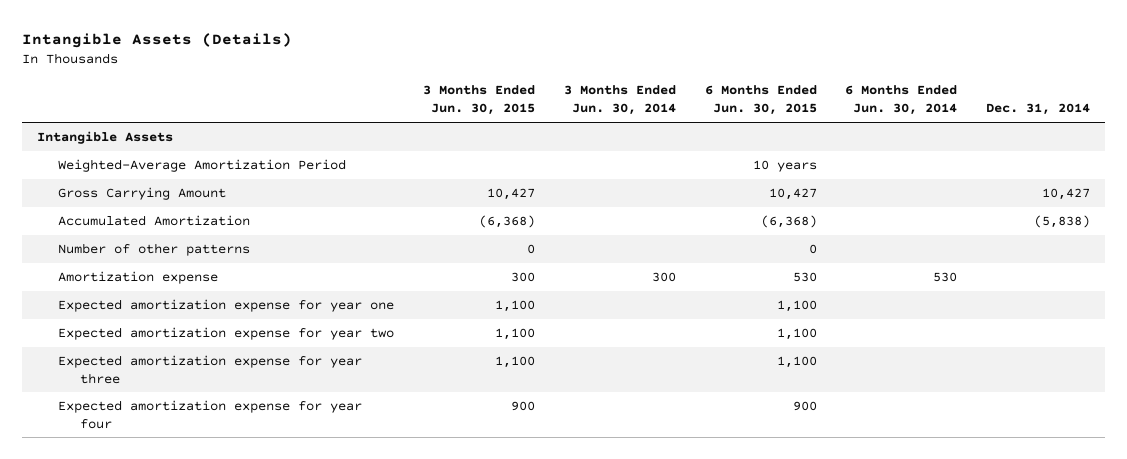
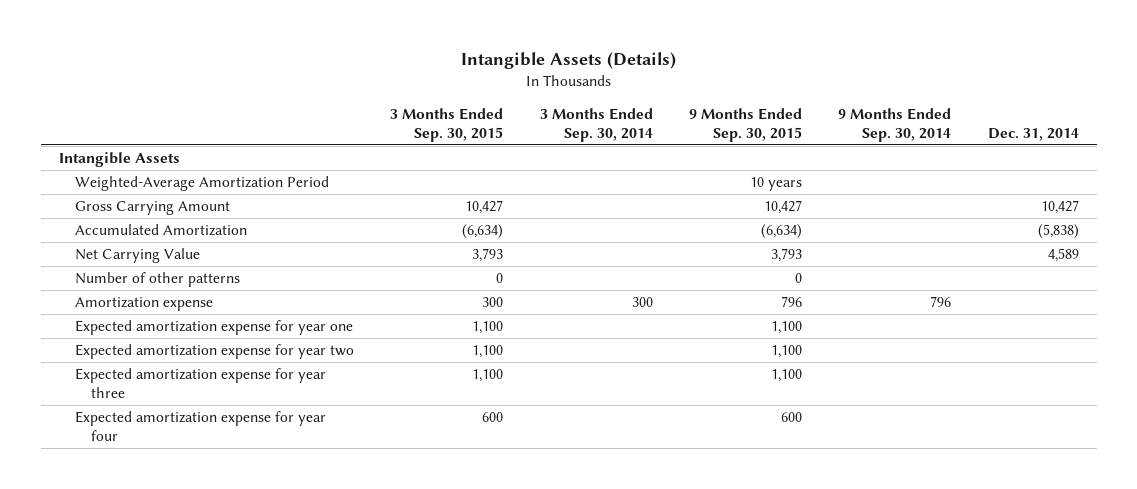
[423,85,536,116] 3 Months Ended Jun. 30, 2015 -> none
[563,85,676,116] 3 Months Ended Jun. 30, 2014 -> none
[704,85,817,116] 6 Months Ended Jun. 30, 2015 -> none
[845,85,958,116] 6 Months Ended Jun. 30, 2014 -> none
none -> [390,107,504,142] 3 Months Ended Sep. 30, 2015
none -> [539,107,653,142] 3 Months Ended Sep. 30, 2014
none -> [689,107,803,142] 9 Months Ended Sep. 30, 2015
none -> [838,107,952,142] 9 Months Ended Sep. 30, 2014
none -> [75,248,201,264] Net Carrying Value

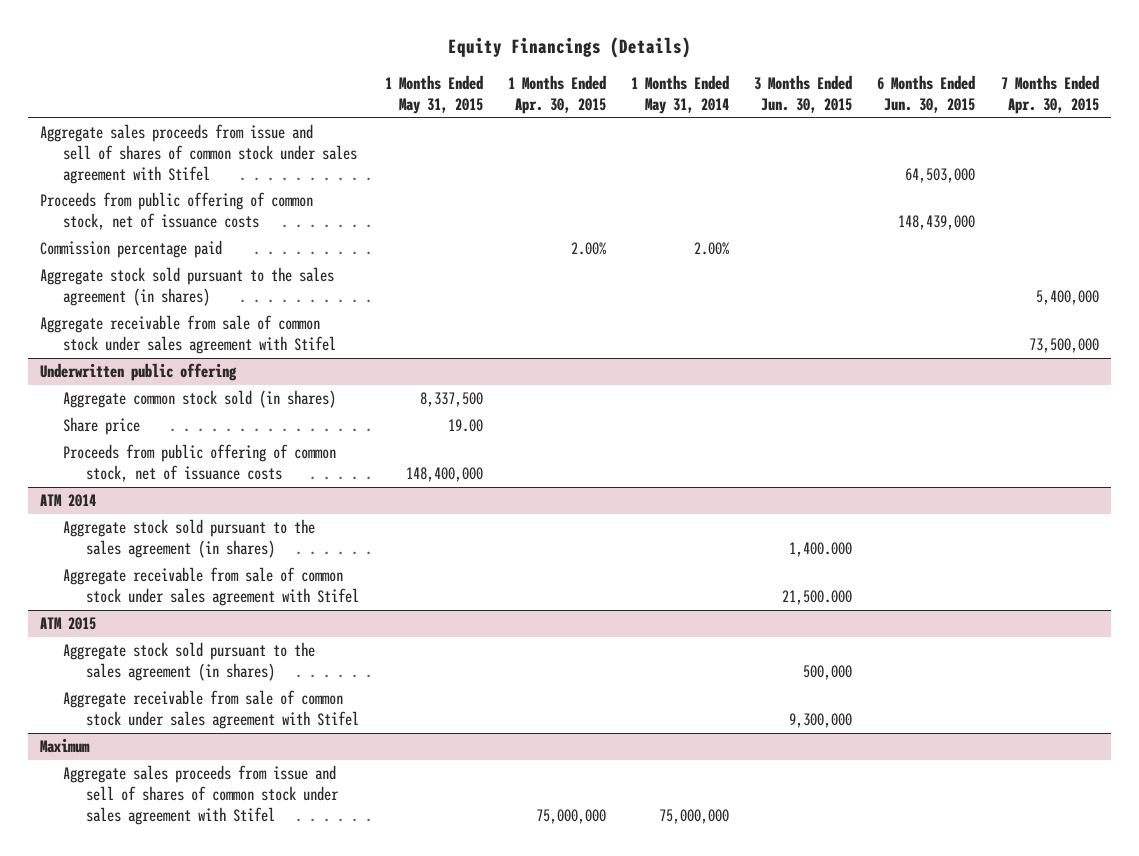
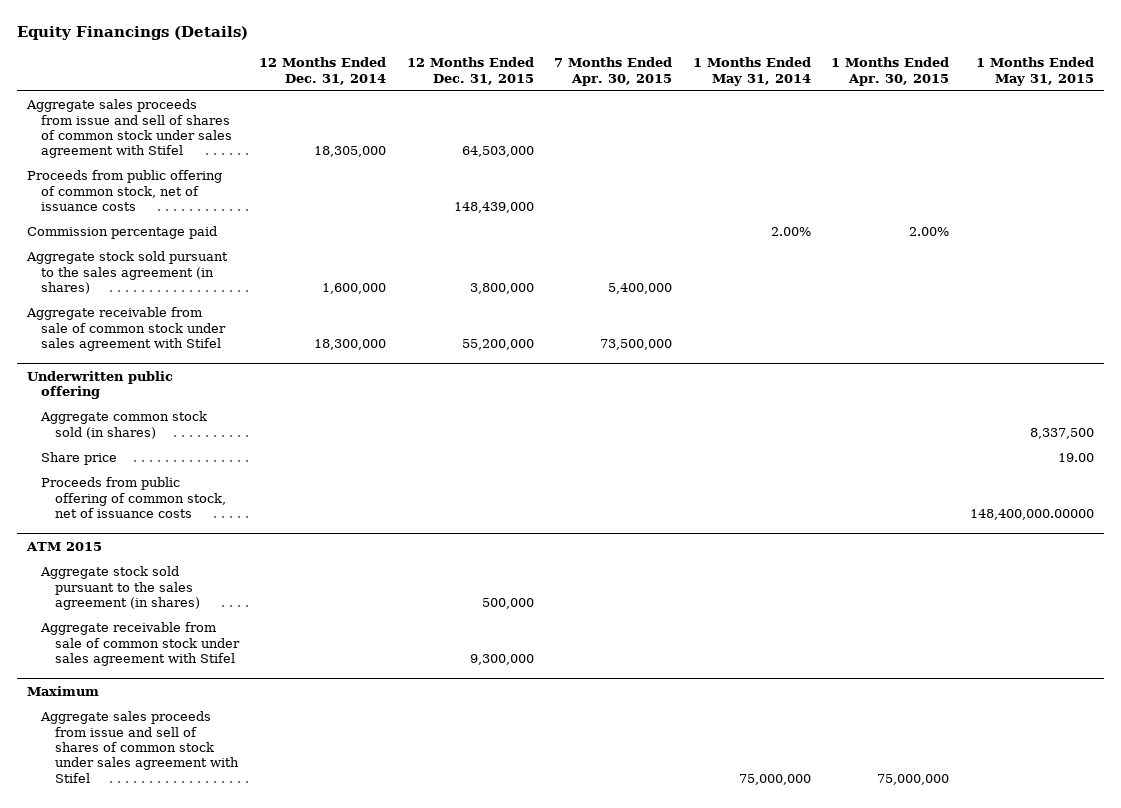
[754,75,853,113] 3 Months Ended Jun. 30, 2015 -> none
[877,75,976,113] 6 Months Ended Jun. 30, 2015 -> none
none -> [259,57,387,85] 12 Months Ended Dec. 31, 2014
none -> [406,57,534,85] 12 Months Ended Dec. 31, 2015
[40,494,97,508] ATM 2014 -> none
[63,519,316,559] Aggregate stock sold pursuant to the sales agreement (in shares) -> none
[63,567,360,607] Aggregate receivable from sale of common stock under sales agreement with Stifel -> none
[405,467,483,483] 148,400,000 -> [970,509,1095,521] 148,400,000.00000

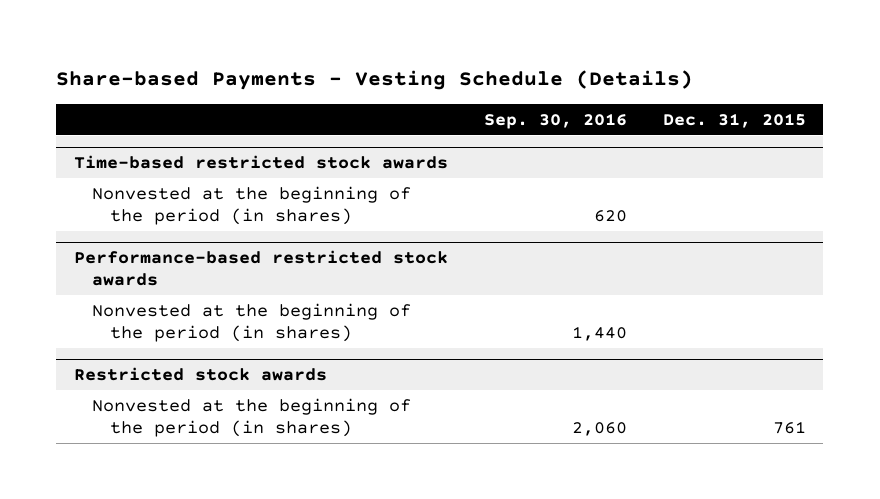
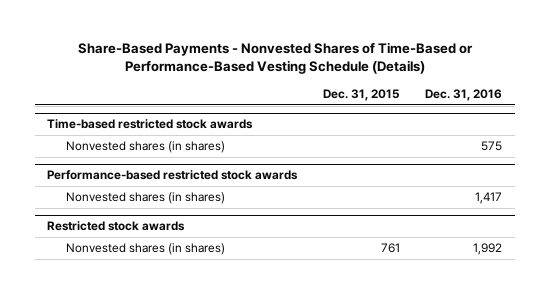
[56,70,694,91] Share-based Payments - Vesting Schedule (Details) -> [77,42,473,75] Share-Based Payments - Nonvested Shares of Time-Based or Performance-Based Vesting Schedule (Details)
[483,112,627,129] Sep. 30, 2016 -> none
none -> [425,89,503,102] Dec. 31, 2016
[92,185,412,226] Nonvested at the beginning of the period (in shares) -> [66,140,226,153] Nonvested shares (in shares)
[92,302,412,343] Nonvested at the beginning of the period (in shares) -> [66,191,226,204] Nonvested shares (in shares)
[92,397,412,438] Nonvested at the beginning of the period (in shares) -> [66,242,226,255] Nonvested shares (in shares)

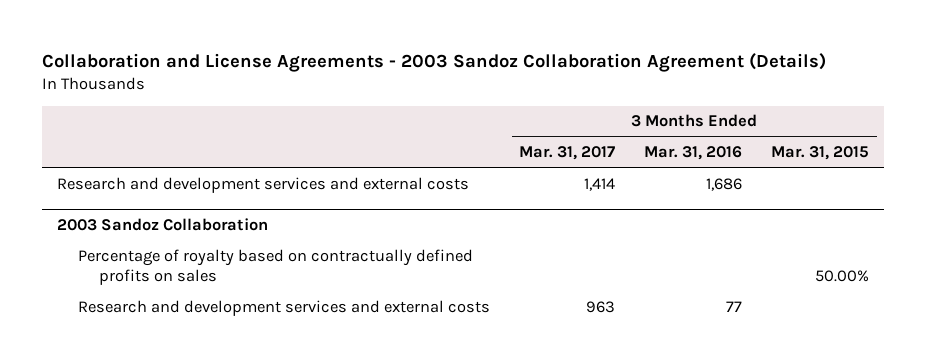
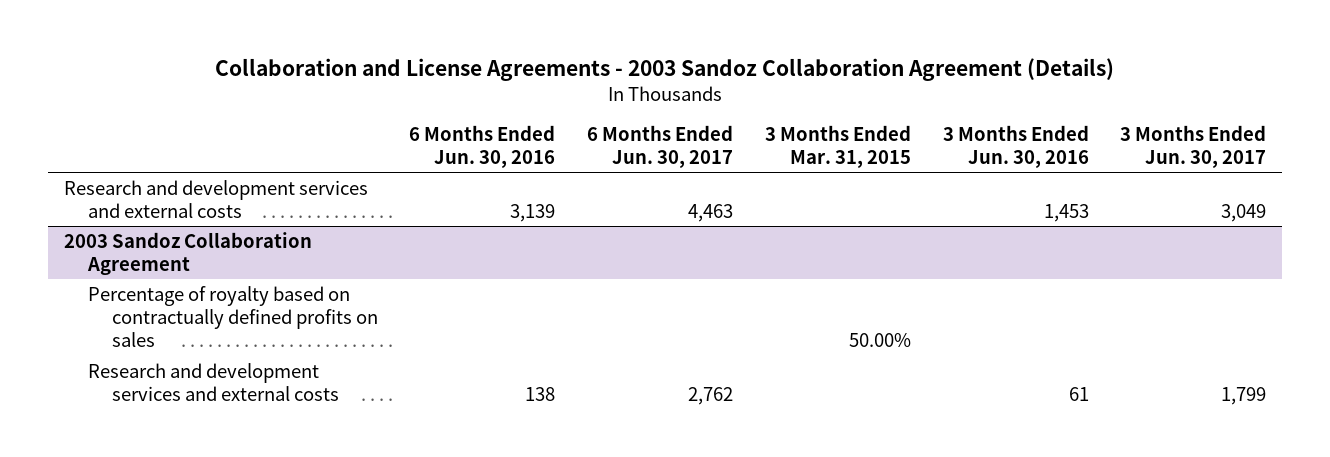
[519,146,616,161] Mar. 31, 2017 -> none
[644,146,743,161] Mar. 31, 2016 -> none
none -> [409,124,556,169] 6 Months Ended Jun. 30, 2016
none -> [587,124,734,169] 6 Months Ended Jun. 30, 2017
none -> [942,124,1089,169] 3 Months Ended Jun. 30, 2016
none -> [1120,124,1267,169] 3 Months Ended Jun. 30, 2017
[56,217,268,231] 2003 Sandoz Collaboration -> [63,231,312,275] 2003 Sandoz Collaboration Agreement

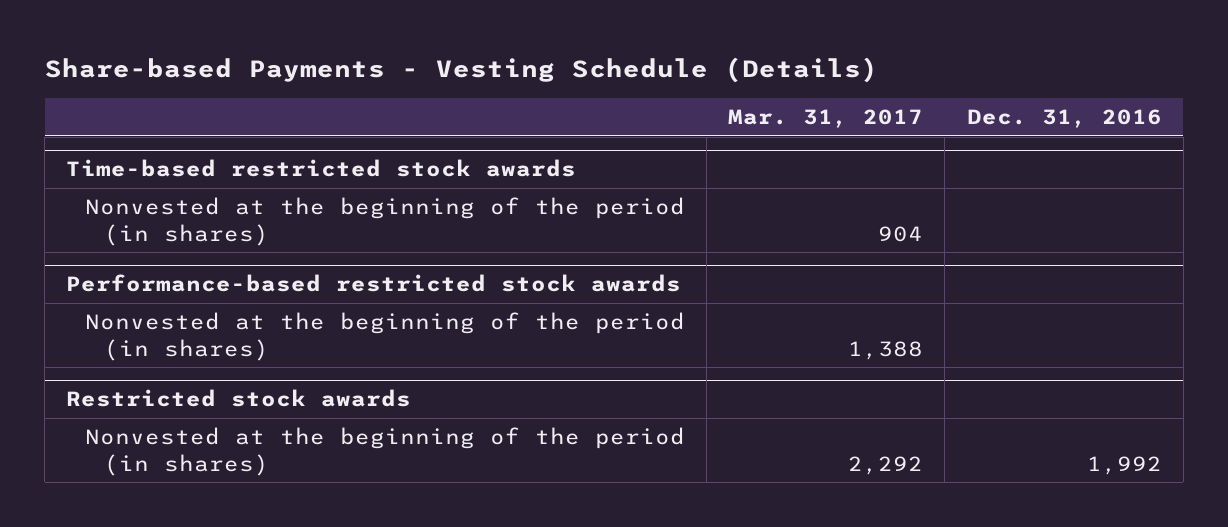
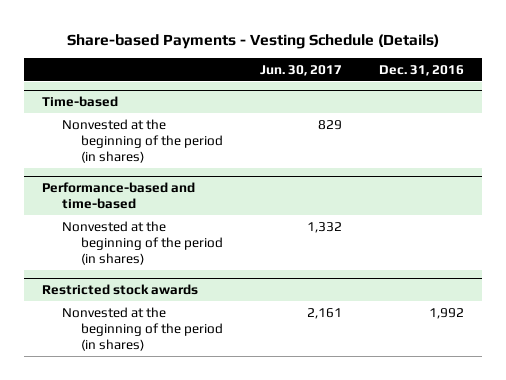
[728,108,924,128] Mar. 31, 2017 -> none
none -> [260,65,343,77] Jun. 30, 2017
[66,159,577,178] Time-based restricted stock awards -> [42,95,119,107] Time-based
[66,274,682,293] Performance-based restricted stock awards -> [42,181,196,210] Performance-based and time-based

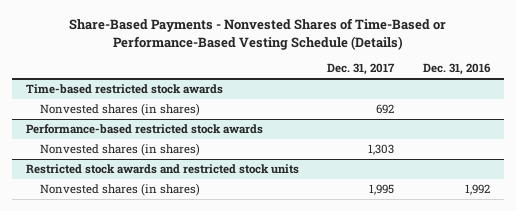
[67,33,440,49] Share-based Payments - Vesting Schedule (Details) -> [68,18,446,50] Share-Based Payments - Nonvested Shares of Time-Based or Performance-Based Vesting Schedule (Details)
[260,65,343,77] Jun. 30, 2017 -> none
none -> [327,63,396,76] Dec. 31, 2017
[42,95,119,107] Time-based -> [25,84,223,95] Time-based restricted stock awards
[61,118,224,164] Nonvested at the beginning of the period (in shares) -> [39,103,200,117] Nonvested shares (in shares)
[42,181,196,210] Performance-based and time-based -> [25,124,263,135] Performance-based restricted stock awards
[61,220,224,266] Nonvested at the beginning of the period (in shares) -> [39,143,200,157] Nonvested shares (in shares)
[42,283,199,295] Restricted stock awards -> [25,164,299,175] Restricted stock awards and restricted stock units
[61,306,224,352] Nonvested at the beginning of the period (in shares) -> [39,183,200,197] Nonvested shares (in shares)

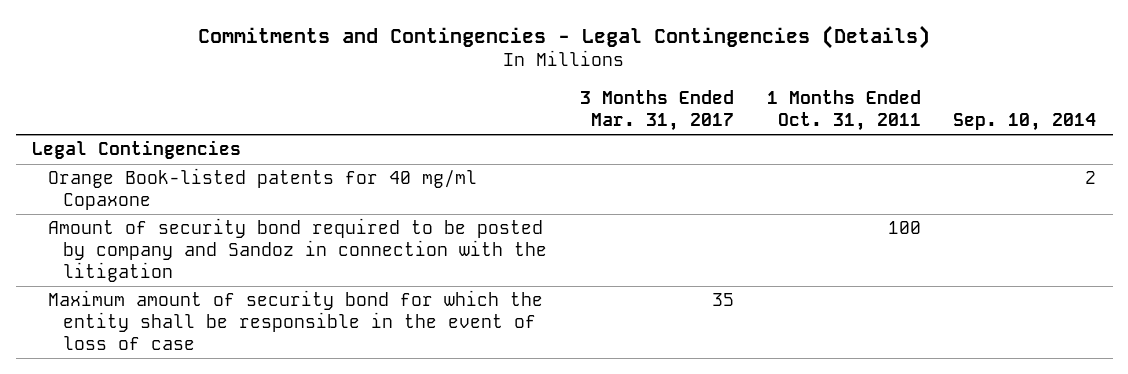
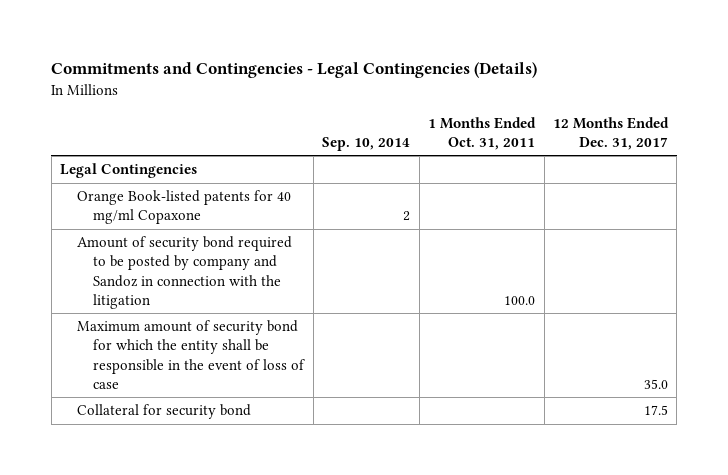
[579,89,734,131] 3 Months Ended Mar. 31, 2017 -> none
none -> [553,116,670,151] 12 Months Ended Dec. 31, 2017
[887,221,921,235] 100 -> [504,296,536,306] 100.0
none -> [76,404,251,420] Collateral for security bond

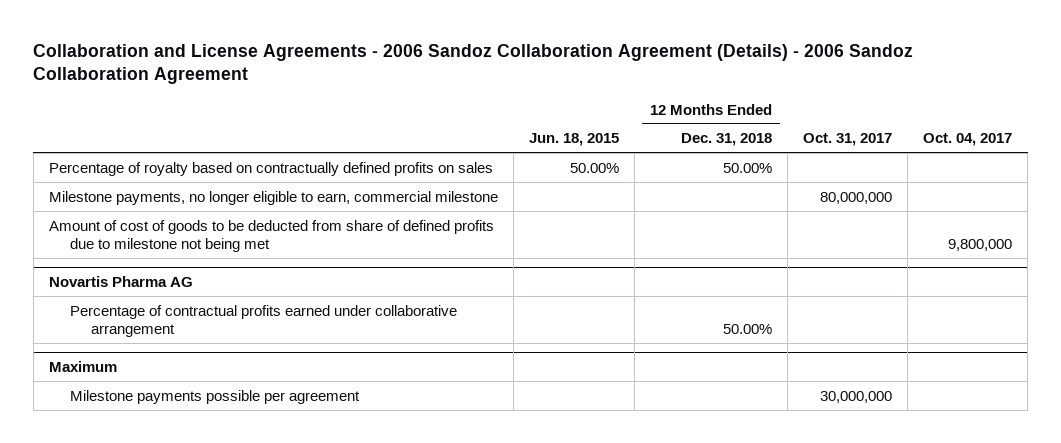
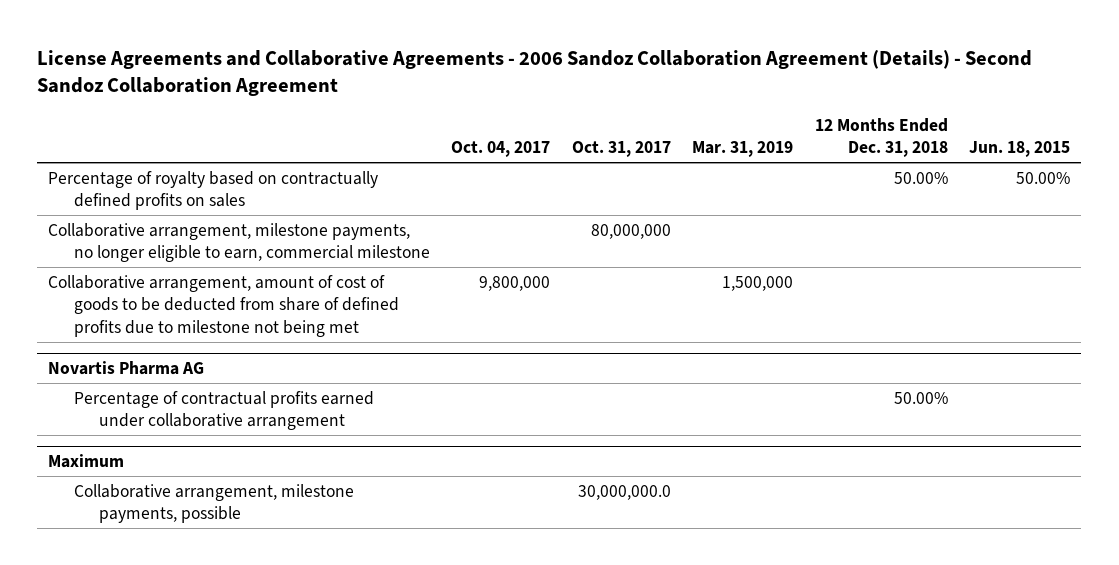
[33,43,914,84] Collaboration and License Agreements - 2006 Sandoz Collaboration Agreement (Details) - 2006 Sandoz Collaboration Agreement -> [37,49,1033,97] License Agreements and Collaborative Agreements - 2006 Sandoz Collaboration Agreement (Details) - Second Sandoz Collaboration Agreement
none -> [692,141,794,158] Mar. 31, 2019
[48,190,498,205] Milestone payments, no longer eligible to earn, commercial milestone -> [48,222,430,263] Collaborative arrangement, milestone payments, no longer eligible to earn, commercial milestone
[48,219,494,253] Amount of cost of goods to be deducted from share of defined profits due to milestone not being met -> [48,274,399,338] Collaborative arrangement, amount of cost of goods to be deducted from share of defined profits due to milestone not being met
[69,389,360,404] Milestone payments possible per agreement -> [73,483,354,524] Collaborative arrangement, milestone payments, possible
[820,390,893,403] 30,000,000 -> [577,484,671,500] 30,000,000.0

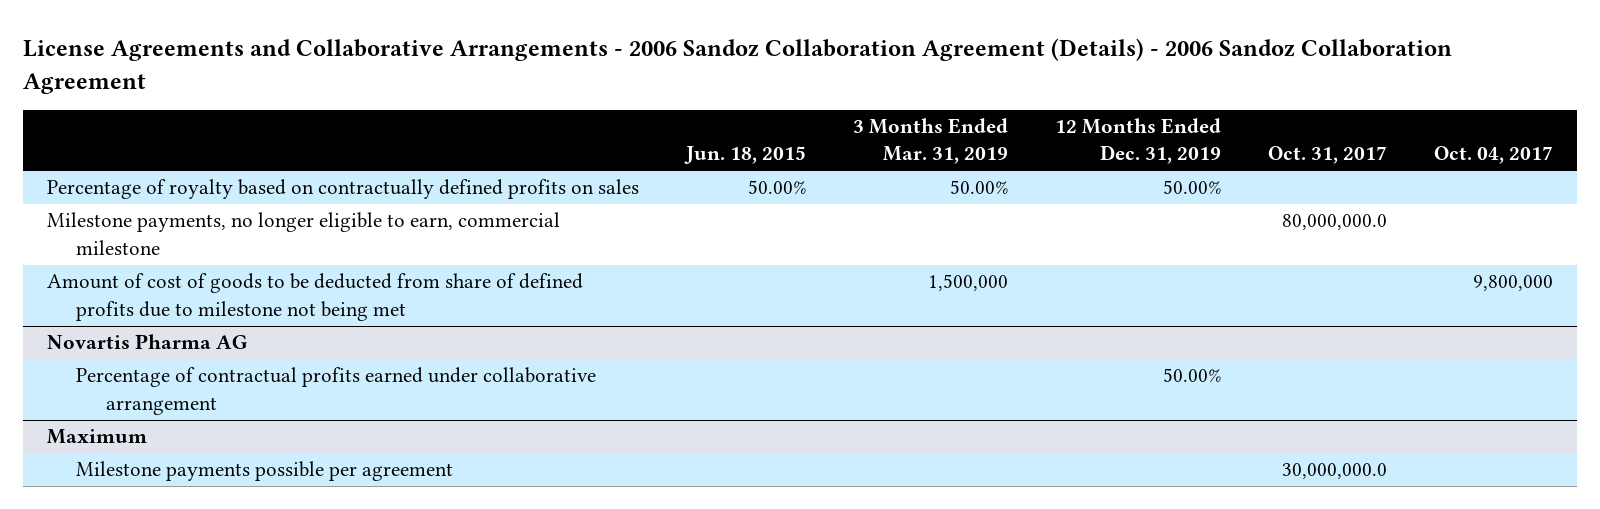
[37,49,1033,97] License Agreements and Collaborative Agreements - 2006 Sandoz Collaboration Agreement (Details) - Second Sandoz Collaboration Agreement -> [23,37,1453,94] License Agreements and Collaborative Arrangements - 2006 Sandoz Collaboration Agreement (Details) - 2006 Sandoz Collaboration Agreement
[692,141,794,158] Mar. 31, 2019 -> none
[814,117,948,158] 12 Months Ended Dec. 31, 2018 -> none
none -> [852,118,1008,165] 3 Months Ended Mar. 31, 2019
none -> [1055,118,1222,165] 12 Months Ended Dec. 31, 2019
[48,222,430,263] Collaborative arrangement, milestone payments, no longer eligible to earn, commercial milestone -> [46,212,560,255] Milestone payments, no longer eligible to earn, commercial milestone
[590,223,671,239] 80,000,000 -> [1282,214,1388,231] 80,000,000.0
[48,274,399,338] Collaborative arrangement, amount of cost of goods to be deducted from share of defined profits due to milestone not being met -> [46,273,583,321] Amount of cost of goods to be deducted from share of defined profits due to milestone not being met
[73,483,354,524] Collaborative arrangement, milestone payments, possible -> [76,461,454,482] Milestone payments possible per agreement

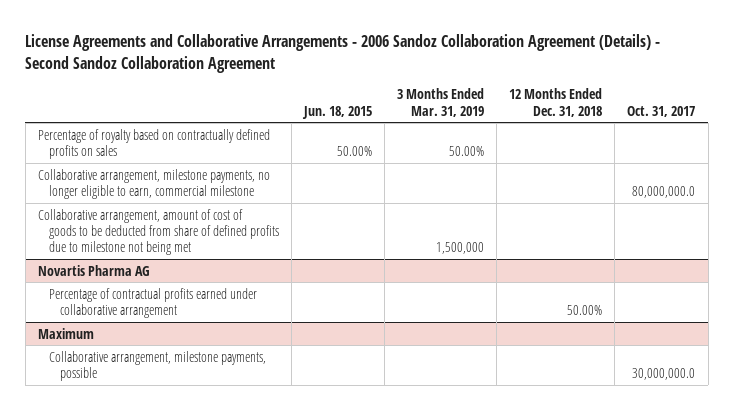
[23,37,1453,94] License Agreements and Collaborative Arrangements - 2006 Sandoz Collaboration Agreement (Details) - 2006 Sandoz Collaboration Agreement -> [25,34,661,73] License Agreements and Collaborative Arrangements - 2006 Sandoz Collaboration Agreement (Details) - Second Sandoz Collaboration Agreement
[1055,118,1222,165] 12 Months Ended Dec. 31, 2019 -> none
[1434,146,1554,165] Oct. 04, 2017 -> none
none -> [509,88,603,117] 12 Months Ended Dec. 31, 2018
[46,212,560,255] Milestone payments, no longer eligible to earn, commercial milestone -> [38,168,271,199] Collaborative arrangement, milestone payments, no longer eligible to earn, commercial milestone
[46,273,583,321] Amount of cost of goods to be deducted from share of defined profits due to milestone not being met -> [38,208,279,256] Collaborative arrangement, amount of cost of goods to be deducted from share of defined profits due to milestone not being met
[76,461,454,482] Milestone payments possible per agreement -> [48,350,266,381] Collaborative arrangement, milestone payments, possible

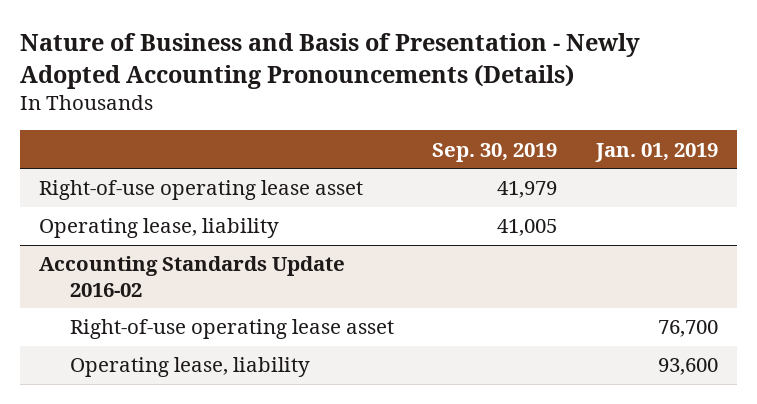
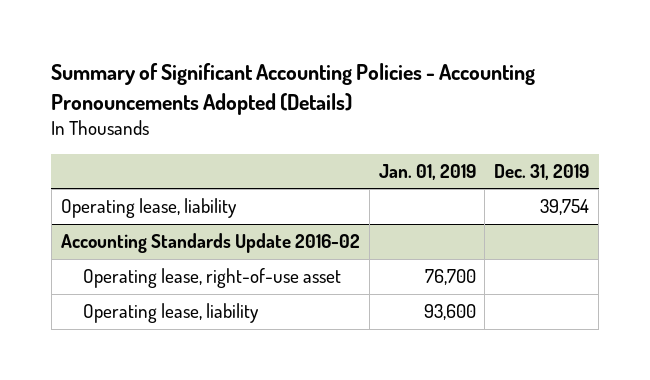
[19,33,640,89] Nature of Business and Basis of Presentation - Newly Adopted Accounting Pronouncements (Details) -> [51,63,536,115] Summary of Significant Accounting Policies - Accounting Pronouncements Adopted (Details)
[432,142,558,162] Sep. 30, 2019 -> none
none -> [494,163,590,180] Dec. 31, 2019
[39,180,364,201] Right-of-use operating lease asset -> none
[69,319,394,340] Right-of-use operating lease asset -> [82,268,341,289] Operating lease, right-of-use asset

